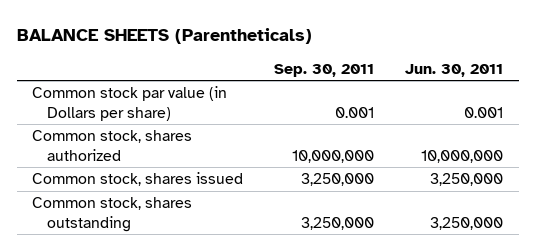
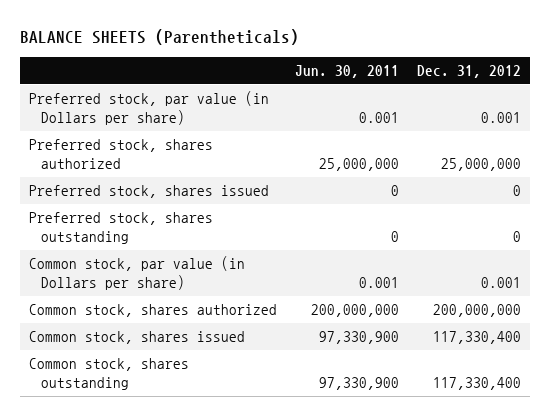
[274,63,375,77] Sep. 30, 2011 -> none
none -> [416,64,521,78] Dec. 31, 2012
none -> [28,91,269,125] Preferred stock, par value (in Dollars per share)
none -> [28,139,213,169] Preferred stock, shares authorized
none -> [28,185,269,199] Preferred stock, shares issued
none -> [28,212,213,244] Preferred stock, shares outstanding
[32,86,228,121] Common stock par value (in Dollars per share) -> [28,256,245,290] Common stock, par value (in Dollars per share)
[421,149,504,163] 10,000,000 -> [310,304,399,318] 200,000,000
[430,173,504,187] 3,250,000 -> [318,331,399,345] 97,330,900
[430,216,504,230] 3,250,000 -> [318,376,399,390] 97,330,900

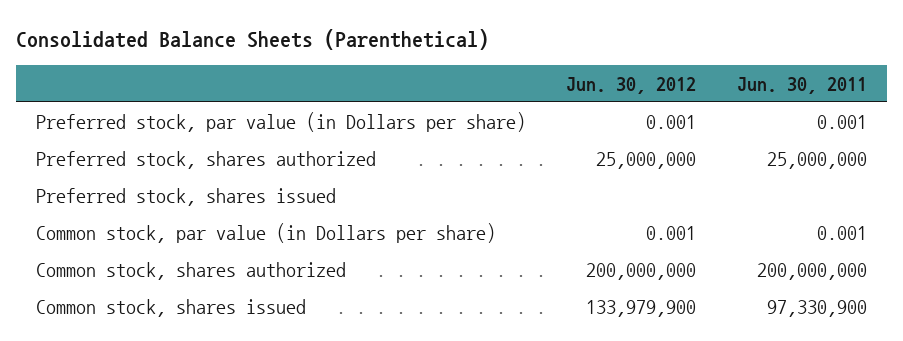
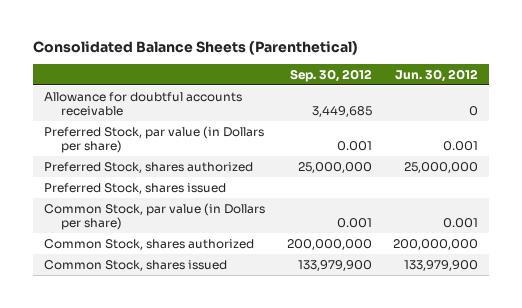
[736,76,867,94] Jun. 30, 2011 -> none
none -> [289,68,372,82] Sep. 30, 2012
none -> [43,91,242,116] Allowance for doubtful accounts receivable
[35,111,526,132] Preferred stock, par value (in Dollars per share) -> [43,125,264,153] Preferred Stock, par value (in Dollars per share)
[35,150,376,169] Preferred stock, shares authorized -> [43,161,253,173] Preferred Stock, shares authorized
[35,187,336,206] Preferred stock, shares issued -> [43,182,226,194] Preferred Stock, shares issued
[35,222,496,243] Common stock, par value (in Dollars per share) -> [43,202,265,230] Common Stock, par value (in Dollars per share)
[35,261,346,280] Common stock, shares authorized -> [43,238,254,250] Common Stock, shares authorized
[35,298,306,317] Common stock, shares issued -> [43,259,227,271] Common Stock, shares issued

